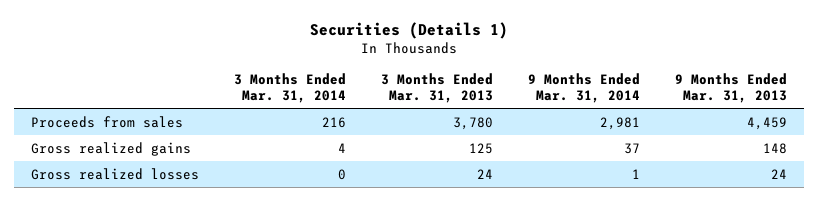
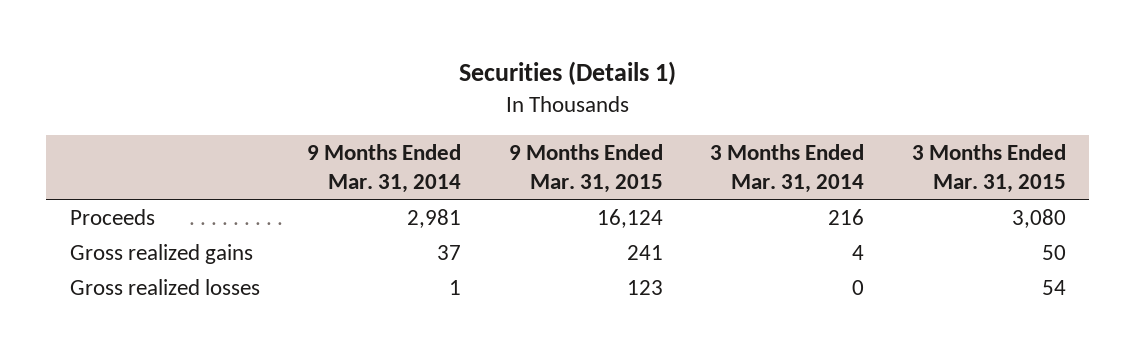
[381,73,494,103] 3 Months Ended Mar. 31, 2013 -> none
[674,73,787,103] 9 Months Ended Mar. 31, 2013 -> none
none -> [508,143,663,194] 9 Months Ended Mar. 31, 2015
none -> [911,143,1066,194] 3 Months Ended Mar. 31, 2015
[31,115,184,128] Proceeds from sales -> [69,209,155,226] Proceeds

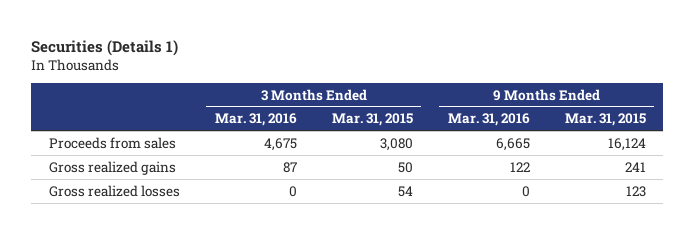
[307,143,462,194] 9 Months Ended Mar. 31, 2014 -> none
[710,143,865,194] 3 Months Ended Mar. 31, 2014 -> none
none -> [214,113,297,127] Mar. 31, 2016
none -> [447,113,530,127] Mar. 31, 2016
[69,209,155,226] Proceeds -> [48,136,176,149] Proceeds from sales

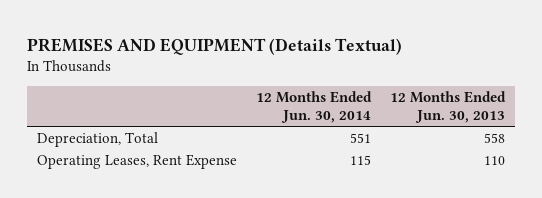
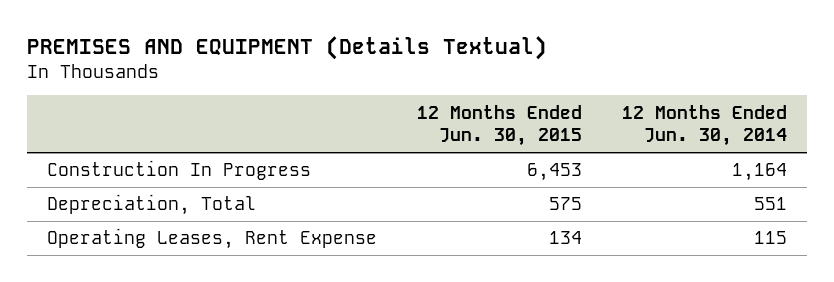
[389,90,506,123] 12 Months Ended Jun. 30, 2013 -> none
none -> [416,104,582,147] 12 Months Ended Jun. 30, 2015
none -> [46,160,311,181] Construction In Progress

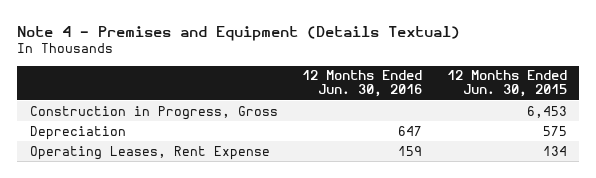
[26,35,547,60] PREMISES AND EQUIPMENT (Details Textual) -> [17,25,461,41] Note 4 - Premises and Equipment (Details Textual)
[622,104,788,147] 12 Months Ended Jun. 30, 2014 -> none
none -> [302,70,423,98] 12 Months Ended Jun. 30, 2016
[46,160,311,181] Construction In Progress -> [29,105,278,120] Construction in Progress, Gross
[46,194,256,216] Depreciation, Total -> [29,125,126,140] Depreciation

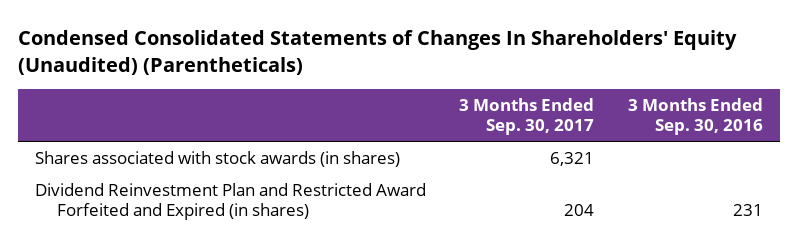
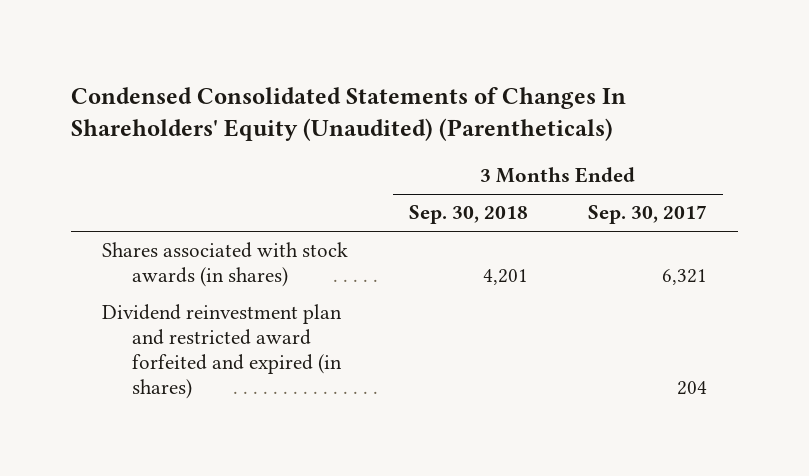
[627,98,763,136] 3 Months Ended Sep. 30, 2016 -> none
none -> [408,205,528,225] Sep. 30, 2018
[35,183,427,221] Dividend Reinvestment Plan and Restricted Award Forfeited and Expired (in shares) -> [101,304,343,399] Dividend reinvestment plan and restricted award forfeited and expired (in shares)

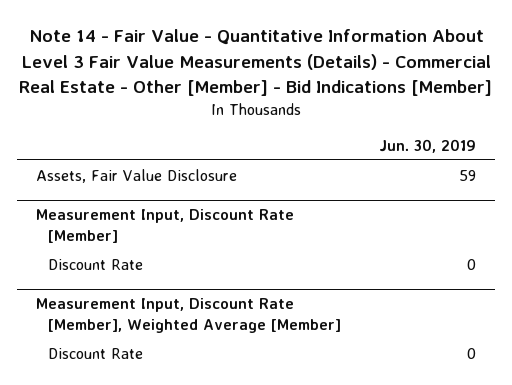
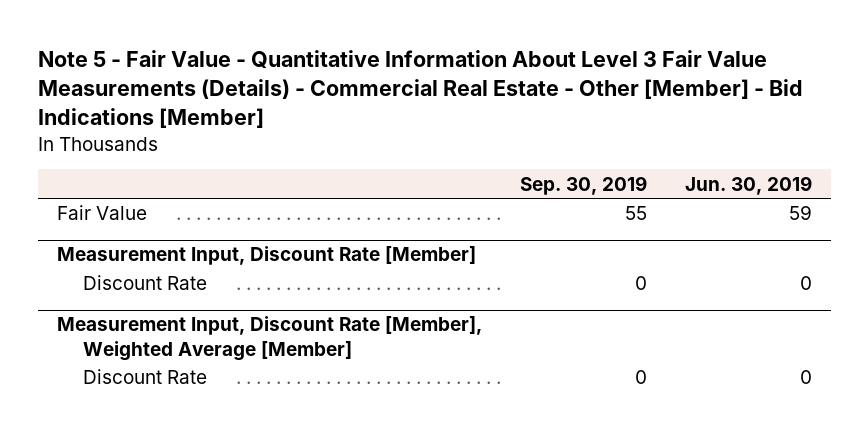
[18,29,492,96] Note 14 - Fair Value - Quantitative Information About Level 3 Fair Value Measurements (Details) - Commercial Real Estate - Other [Member] - Bid Indications [Member] -> [37,49,803,129] Note 5 - Fair Value - Quantitative Information About Level 3 Fair Value Measurements (Details) - Commercial Real Estate - Other [Member] - Bid Indications [Member]
none -> [519,175,647,195] Sep. 30, 2019
[35,168,237,183] Assets, Fair Value Disclosure -> [56,205,147,221] Fair Value

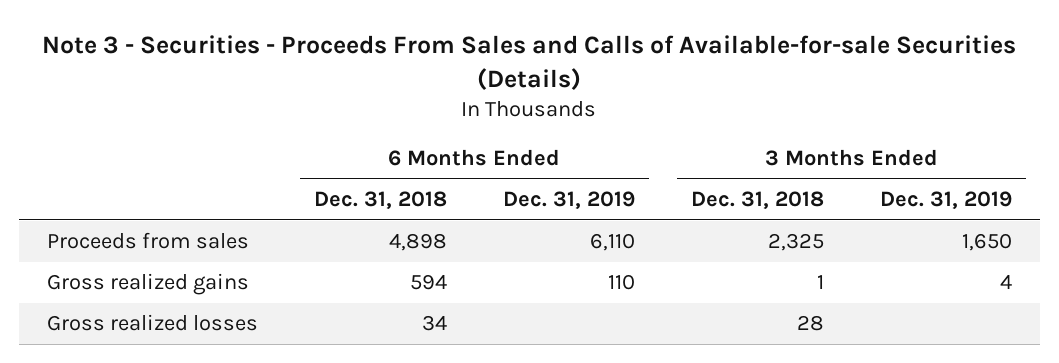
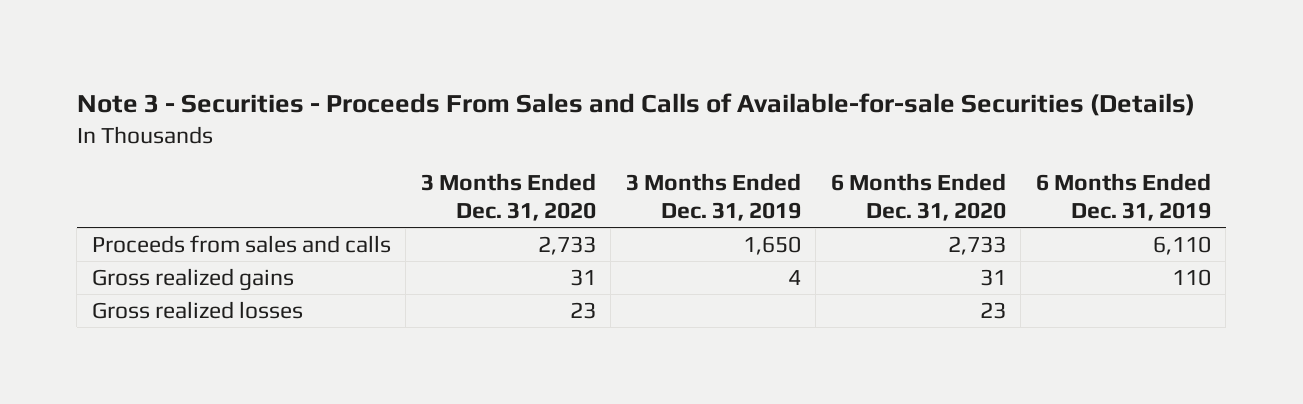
[313,191,447,210] Dec. 31, 2018 -> none
[691,191,825,210] Dec. 31, 2018 -> none
none -> [420,172,596,221] 3 Months Ended Dec. 31, 2020
none -> [830,172,1006,221] 6 Months Ended Dec. 31, 2020
[46,232,249,250] Proceeds from sales -> [91,235,391,254] Proceeds from sales and calls

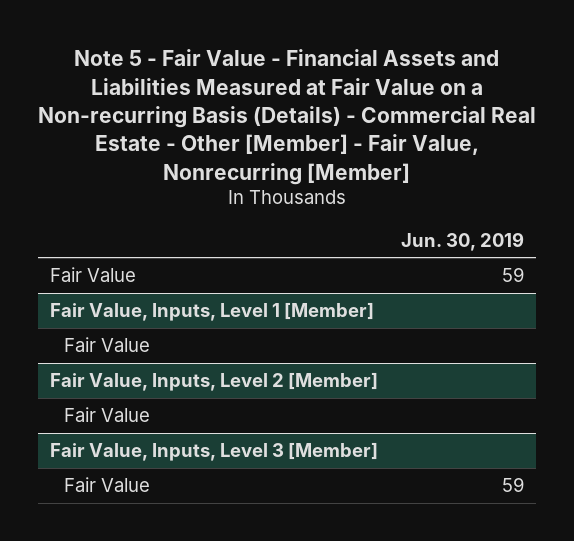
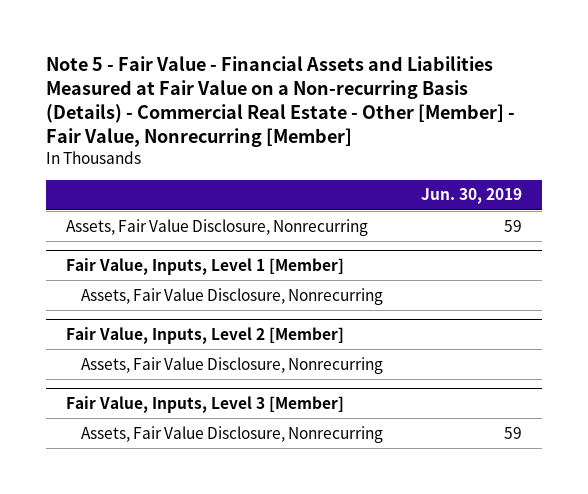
[49,267,136,283] Fair Value -> [65,218,368,236] Assets, Fair Value Disclosure, Nonrecurring
[63,337,150,353] Fair Value -> [80,287,383,305] Assets, Fair Value Disclosure, Nonrecurring
[63,407,150,423] Fair Value -> [80,356,383,374] Assets, Fair Value Disclosure, Nonrecurring
[63,477,150,493] Fair Value -> [80,425,383,443] Assets, Fair Value Disclosure, Nonrecurring

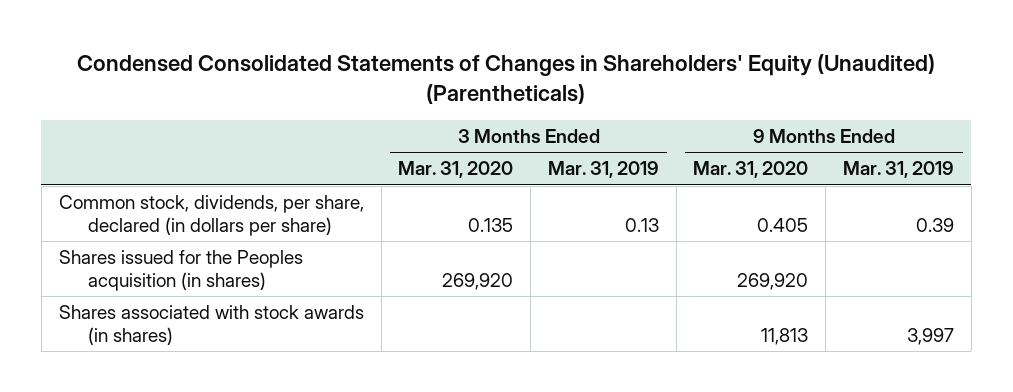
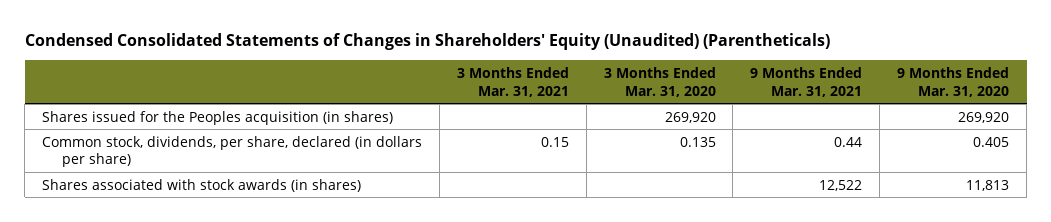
[547,161,659,179] Mar. 31, 2019 -> none
[842,161,954,179] Mar. 31, 2019 -> none
none -> [456,66,569,97] 3 Months Ended Mar. 31, 2021
none -> [750,66,863,97] 9 Months Ended Mar. 31, 2021
[58,195,364,236] Common stock, dividends, per share, declared (in dollars per share) -> [41,135,422,168] Common stock, dividends, per share, declared (in dollars per share)

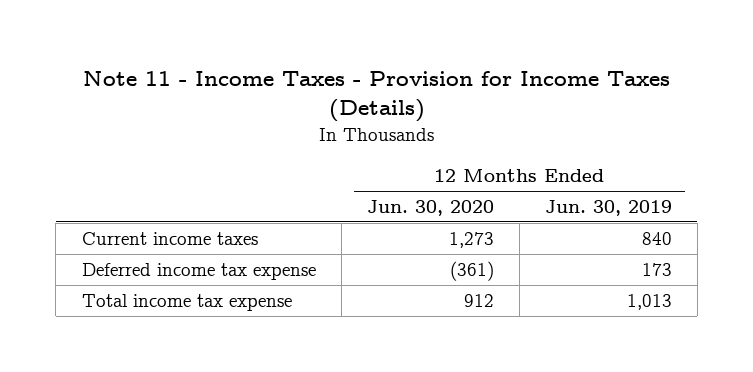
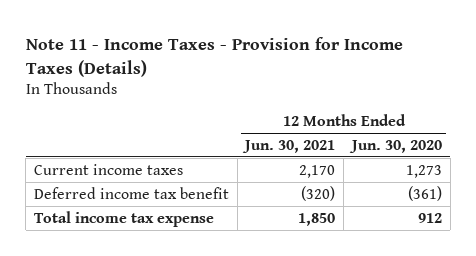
[544,200,672,217] Jun. 30, 2019 -> none
none -> [242,139,336,153] Jun. 30, 2021
[81,262,316,280] Deferred income tax expense -> [34,186,230,199] Deferred income tax benefit

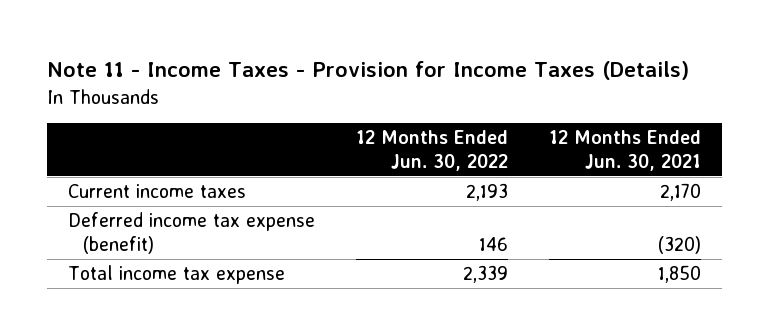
[348,139,442,153] Jun. 30, 2020 -> none
none -> [356,130,509,171] 12 Months Ended Jun. 30, 2022
[34,186,230,199] Deferred income tax benefit -> [67,212,315,254] Deferred income tax expense (benefit)

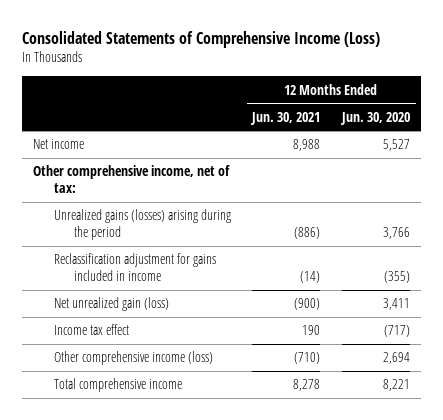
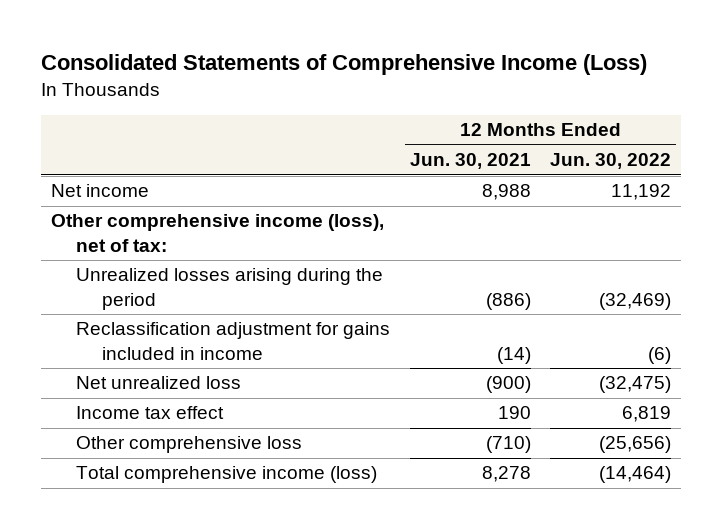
[340,111,411,125] Jun. 30, 2020 -> none
none -> [550,153,672,170] Jun. 30, 2022
[33,165,231,194] Other comprehensive income, net of tax: -> [50,214,384,252] Other comprehensive income (loss), net of tax:
[53,209,231,241] Unrealized gains (losses) arising during the period -> [76,268,384,310] Unrealized losses arising during the period
[53,297,169,312] Net unrealized gain (loss) -> [76,376,242,390] Net unrealized loss
[53,351,213,366] Other comprehensive income (loss) -> [76,436,303,454] Other comprehensive loss
[53,378,182,393] Total comprehensive income -> [76,466,378,484] Total comprehensive income (loss)

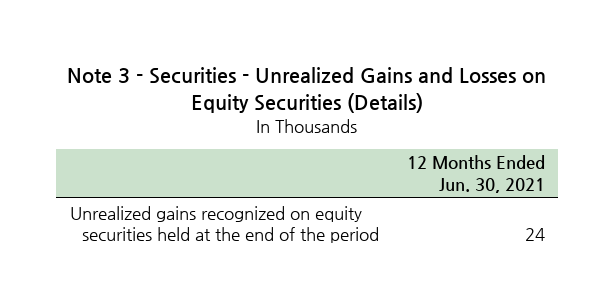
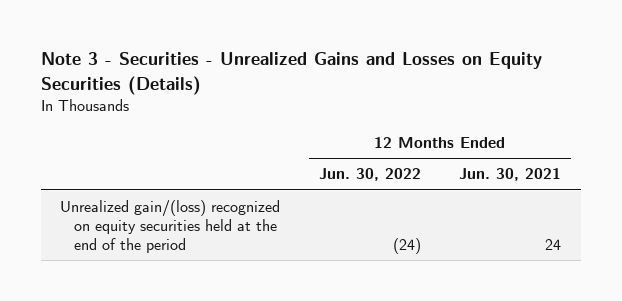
none -> [318,168,421,182] Jun. 30, 2022
[69,205,380,244] Unrealized gains recognized on equity securities held at the end of the period -> [60,200,281,253] Unrealized gain/(loss) recognized on equity securities held at the end of the period

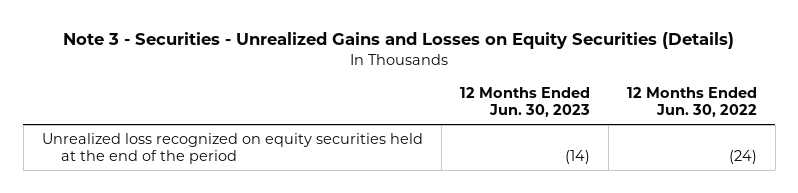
[459,168,562,182] Jun. 30, 2021 -> none
none -> [459,86,590,118] 12 Months Ended Jun. 30, 2023
[60,200,281,253] Unrealized gain/(loss) recognized on equity securities held at the end of the period -> [41,132,423,165] Unrealized loss recognized on equity securities held at the end of the period

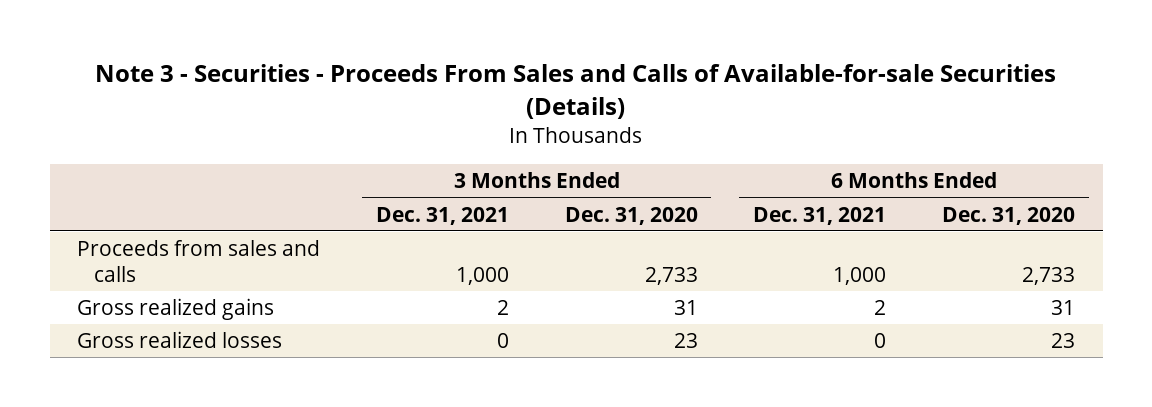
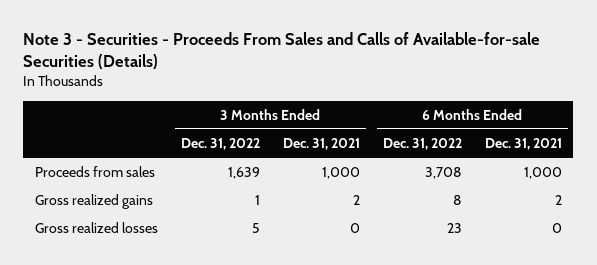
[564,206,698,225] Dec. 31, 2020 -> none
[941,206,1075,225] Dec. 31, 2020 -> none
none -> [180,137,260,150] Dec. 31, 2022
none -> [382,137,462,150] Dec. 31, 2022
[77,240,321,282] Proceeds from sales and calls -> [34,166,155,178] Proceeds from sales

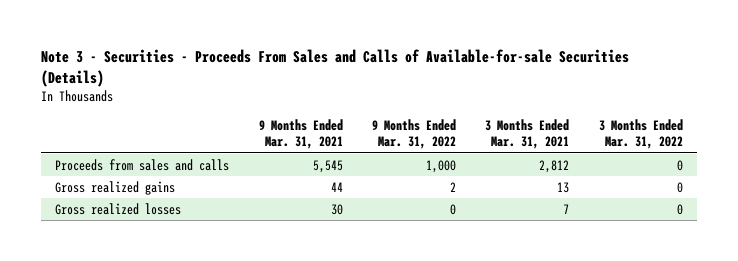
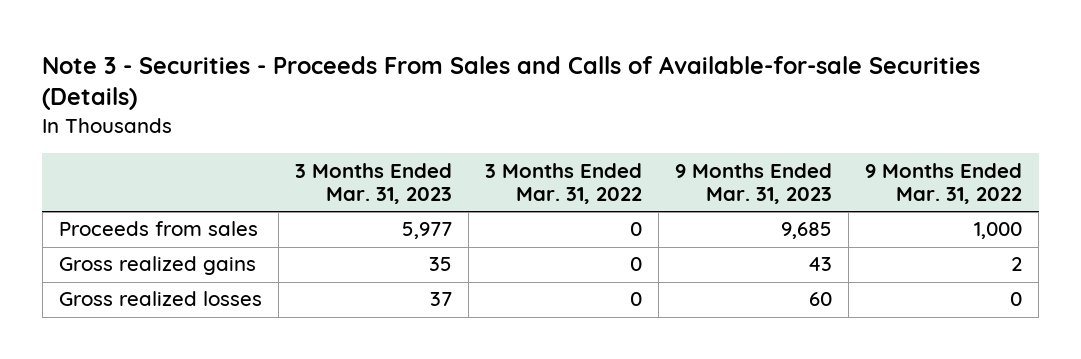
[258,119,343,150] 9 Months Ended Mar. 31, 2021 -> none
[485,119,570,150] 3 Months Ended Mar. 31, 2021 -> none
none -> [294,162,452,205] 3 Months Ended Mar. 31, 2023
none -> [674,162,832,205] 9 Months Ended Mar. 31, 2023
[55,158,230,171] Proceeds from sales and calls -> [58,221,258,237] Proceeds from sales

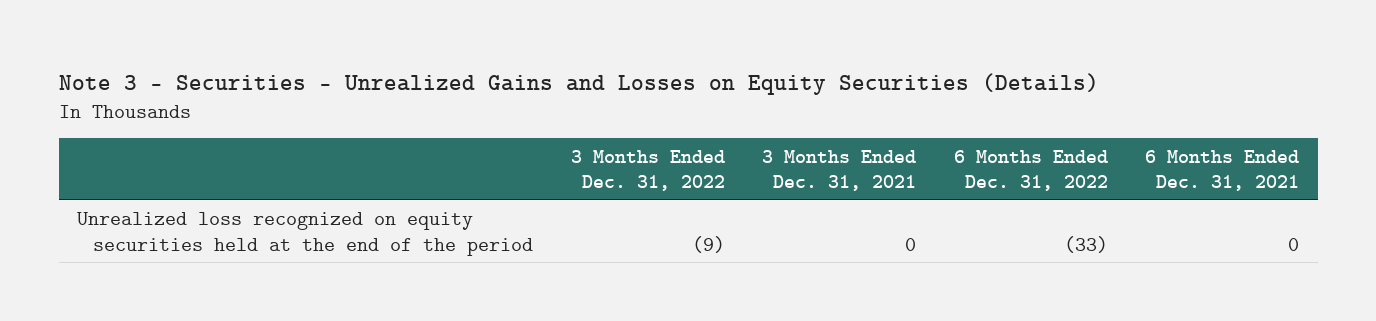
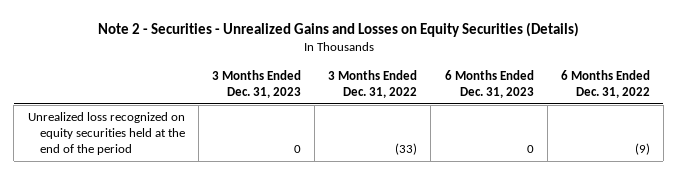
[58,73,1099,96] Note 3 - Securities - Unrealized Gains and Losses on Equity Securities (Details) -> [97,21,579,37] Note 2 - Securities - Unrealized Gains and Losses on Equity Securities (Details)
[762,149,917,192] 3 Months Ended Dec. 31, 2021 -> none
[1144,149,1299,192] 6 Months Ended Dec. 31, 2021 -> none
none -> [212,69,302,99] 3 Months Ended Dec. 31, 2023
none -> [444,69,534,99] 6 Months Ended Dec. 31, 2023
[691,235,725,253] (9) -> [395,143,418,156] (33)
[1063,235,1108,253] (33) -> [634,143,650,156] (9)

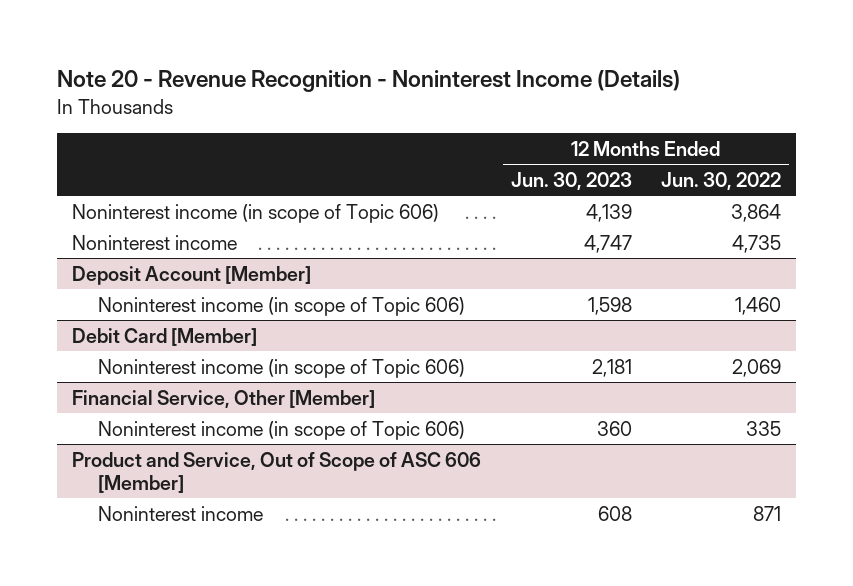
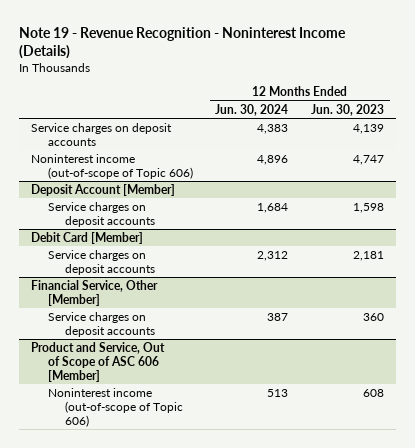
[57,70,681,93] Note 20 - Revenue Recognition - Noninterest Income (Details) -> [19,26,347,59] Note 19 - Revenue Recognition - Noninterest Income (Details)
[661,171,782,190] Jun. 30, 2022 -> none
none -> [215,103,289,116] Jun. 30, 2024
[72,203,440,223] Noninterest income (in scope of Topic 606) -> [30,122,172,146] Service charges on deposit accounts
[72,234,238,250] Noninterest income -> [30,153,193,179] Noninterest income (out-of-scope of Topic 606)
[98,296,466,316] Noninterest income (in scope of Topic 606) -> [47,201,155,227] Service charges on deposit accounts
[98,358,466,378] Noninterest income (in scope of Topic 606) -> [47,249,155,275] Service charges on deposit accounts
[98,420,466,440] Noninterest income (in scope of Topic 606) -> [47,311,155,337] Service charges on deposit accounts
[98,505,264,521] Noninterest income -> [47,387,183,427] Noninterest income (out-of-scope of Topic 606)

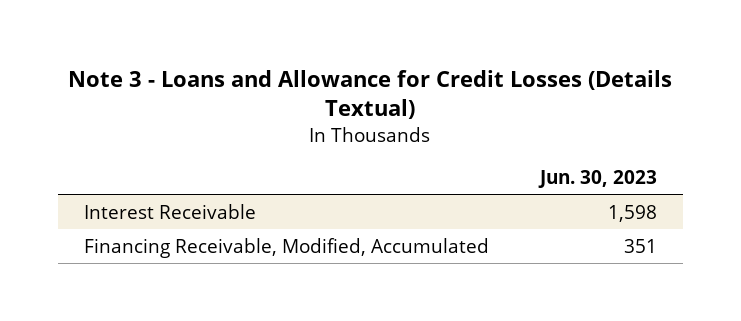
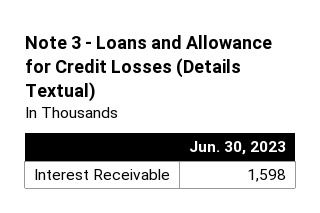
[83,237,489,258] Financing Receivable, Modified, Accumulated -> none

